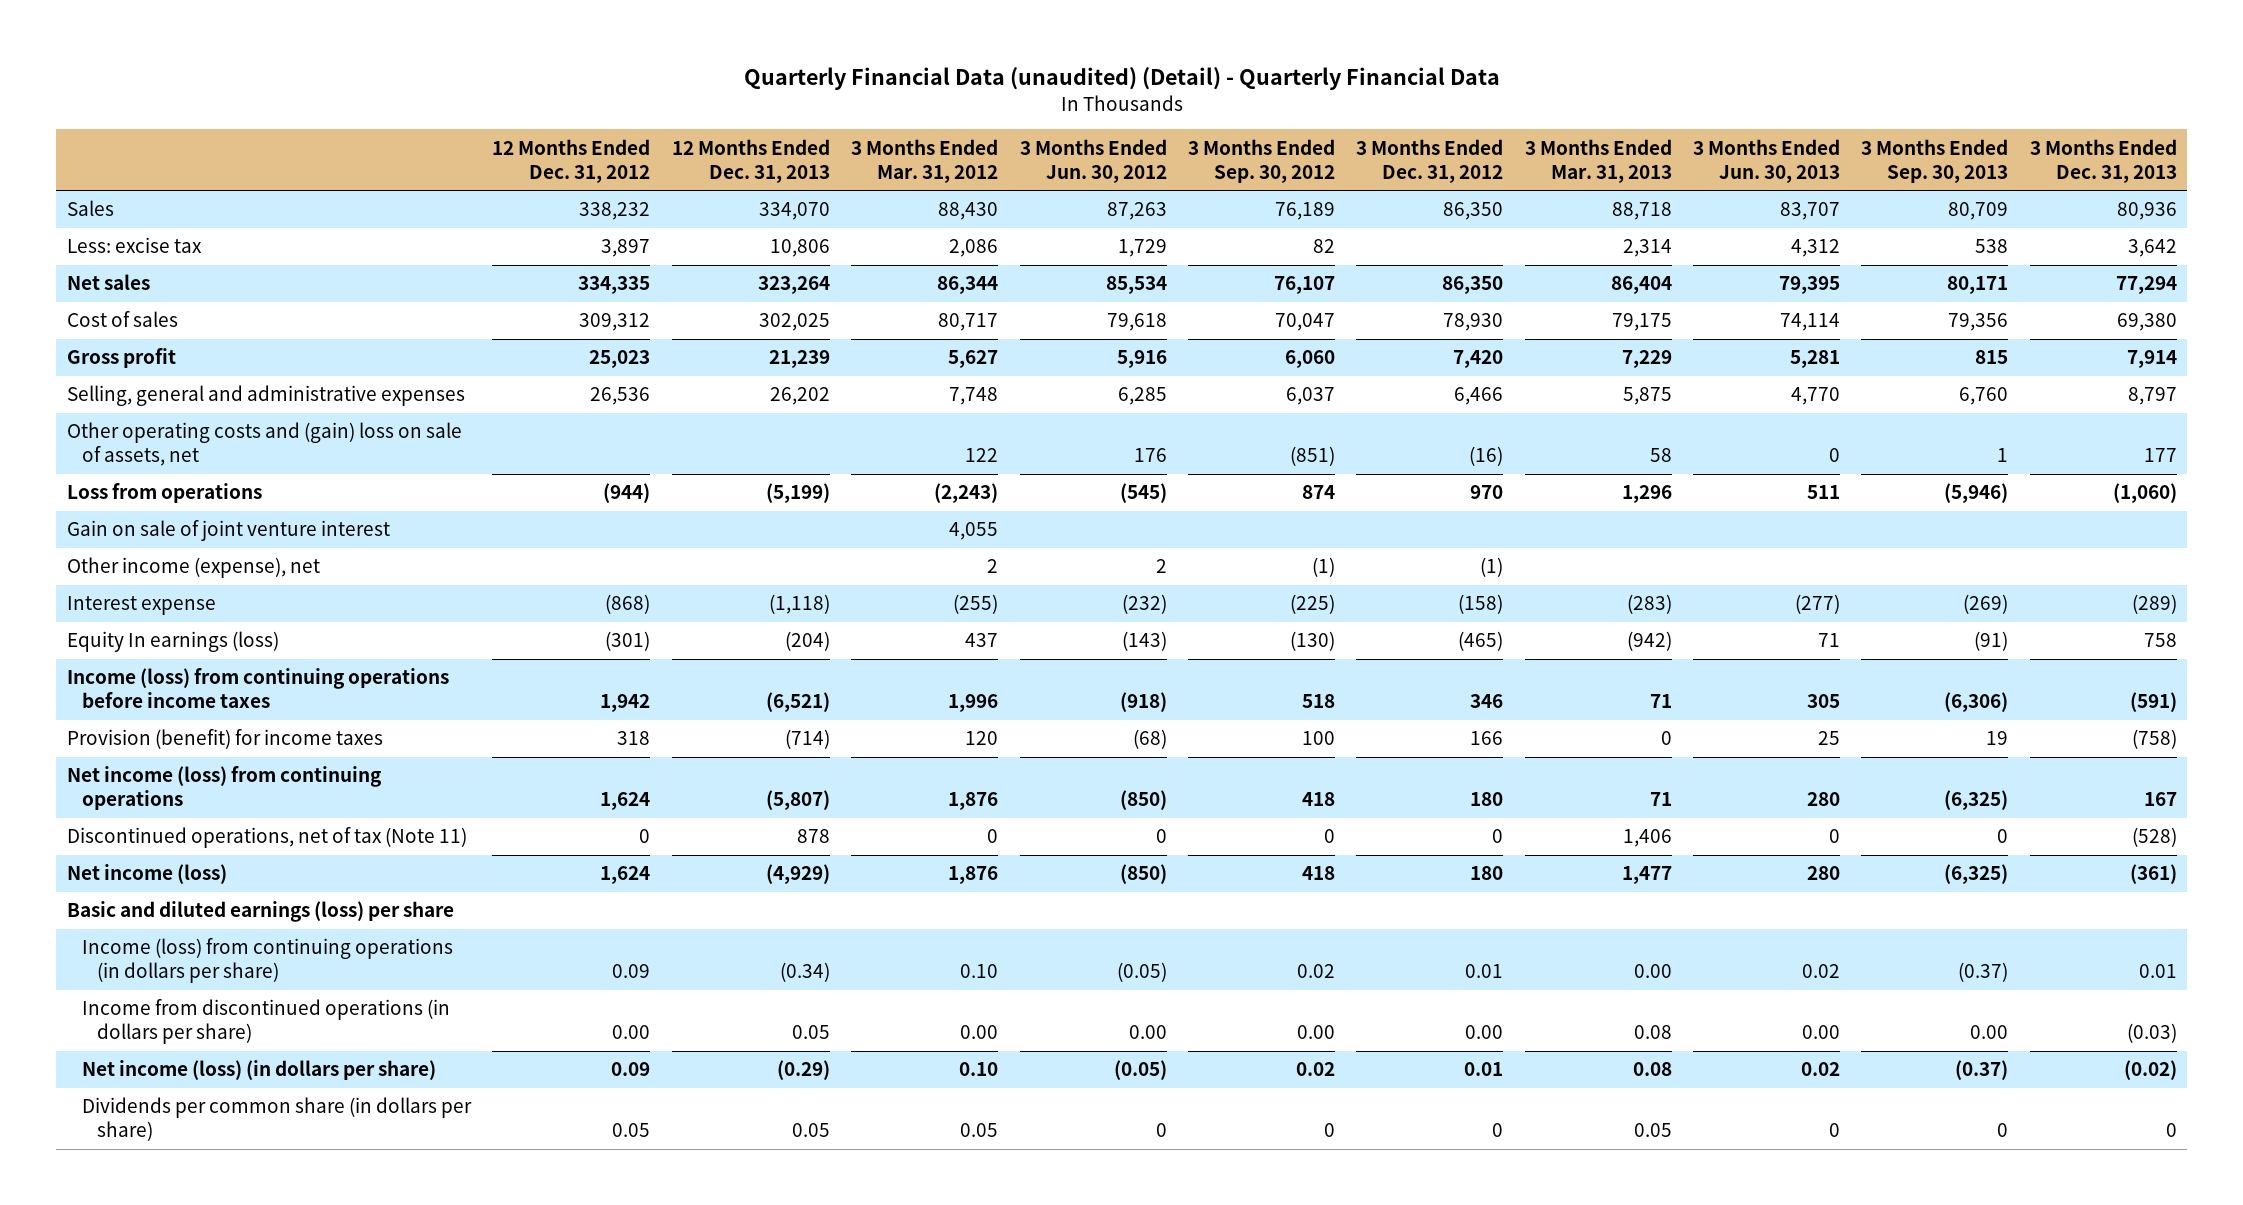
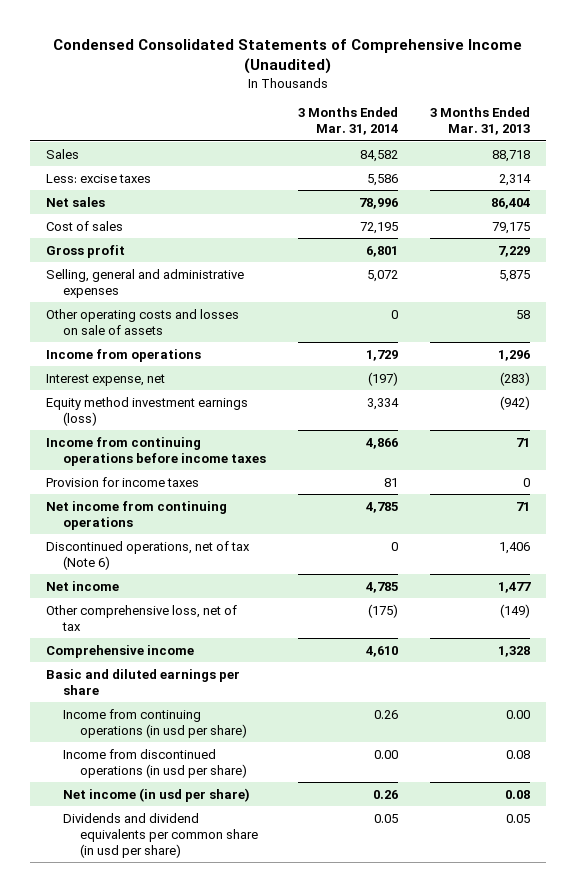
[743,67,1500,91] Quarterly Financial Data (unaudited) (Detail) - Quarterly Financial Data -> [53,39,523,75] Condensed Consolidated Statements of Comprehensive Income (Unaudited)
[492,138,651,183] 12 Months Ended Dec. 31, 2012 -> none
[671,138,830,183] 12 Months Ended Dec. 31, 2013 -> none
[851,138,999,183] 3 Months Ended Mar. 31, 2012 -> none
[1019,138,1167,183] 3 Months Ended Jun. 30, 2012 -> none
[1187,138,1335,183] 3 Months Ended Sep. 30, 2012 -> none
[1356,138,1504,183] 3 Months Ended Dec. 31, 2012 -> none
[1693,138,1841,183] 3 Months Ended Jun. 30, 2013 -> none
[1861,138,2009,183] 3 Months Ended Sep. 30, 2013 -> none
[2029,138,2177,183] 3 Months Ended Dec. 31, 2013 -> none
none -> [298,107,399,136] 3 Months Ended Mar. 31, 2014
[66,237,202,254] Less: excise tax -> [46,173,152,183] Less: excise taxes
[66,520,390,542] Gain on sale of joint venture interest -> none
[66,557,320,579] Other income (expense), net -> none
[66,422,462,467] Other operating costs and (gain) loss on sale of assets, net -> [46,308,240,335] Other operating costs and losses on sale of assets
[66,483,262,504] Loss from operations -> [46,348,202,362] Income from operations
[66,596,216,616] Interest expense -> [46,373,166,386] Interest expense, net
[66,631,279,653] Equity In earnings (loss) -> [46,396,249,426] Equity method investment earnings (loss)
[66,668,449,709] Income (loss) from continuing operations before income taxes -> [46,436,266,466] Income from continuing operations before income taxes
[66,729,383,750] Provision (benefit) for income taxes -> [46,476,200,487] Provision for income taxes
[66,766,382,811] Net income (loss) from continuing operations -> [46,500,228,530] Net income from continuing operations
[66,827,467,849] Discontinued operations, net of tax (Note 11) -> [46,540,251,570] Discontinued operations, net of tax (Note 6)
[66,864,227,885] Net income (loss) -> [46,580,120,591] Net income
none -> [46,604,238,631] Other comprehensive loss, net of tax
none -> [46,644,195,658] Comprehensive income
[66,901,454,923] Basic and diluted earnings (loss) per share -> [46,668,241,695] Basic and diluted earnings per share
[82,938,454,984] Income (loss) from continuing operations (in dollars per share) -> [62,708,247,738] Income from continuing operations (in usd per share)
[82,999,451,1045] Income from discontinued operations (in dollars per share) -> [62,748,247,778] Income from discontinued operations (in usd per share)
[82,1060,437,1081] Net income (loss) (in dollars per share) -> [62,787,250,802] Net income (in usd per share)
[82,1097,473,1142] Dividends per common share (in dollars per share) -> [62,812,258,858] Dividends and dividend equivalents per common share (in usd per share)

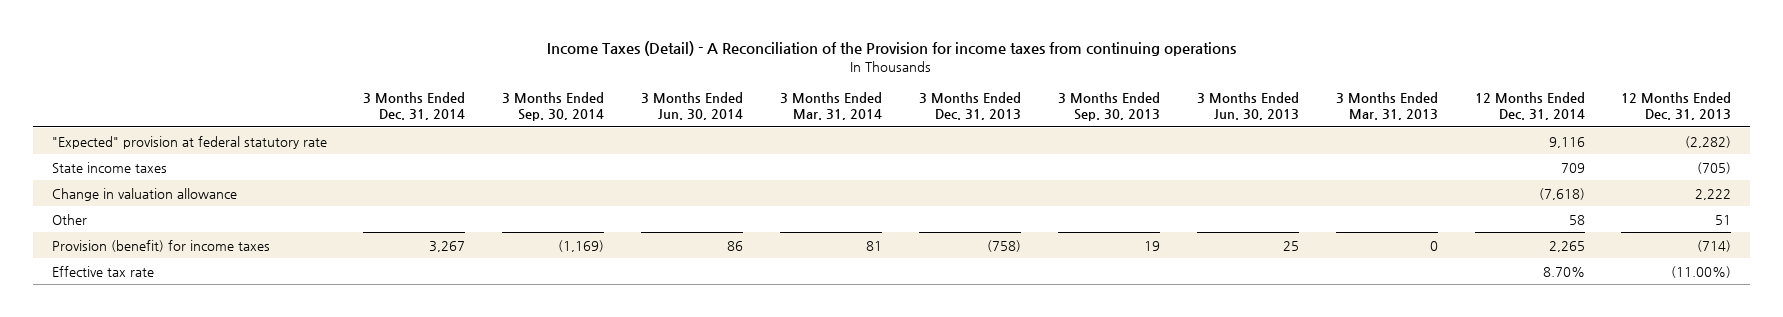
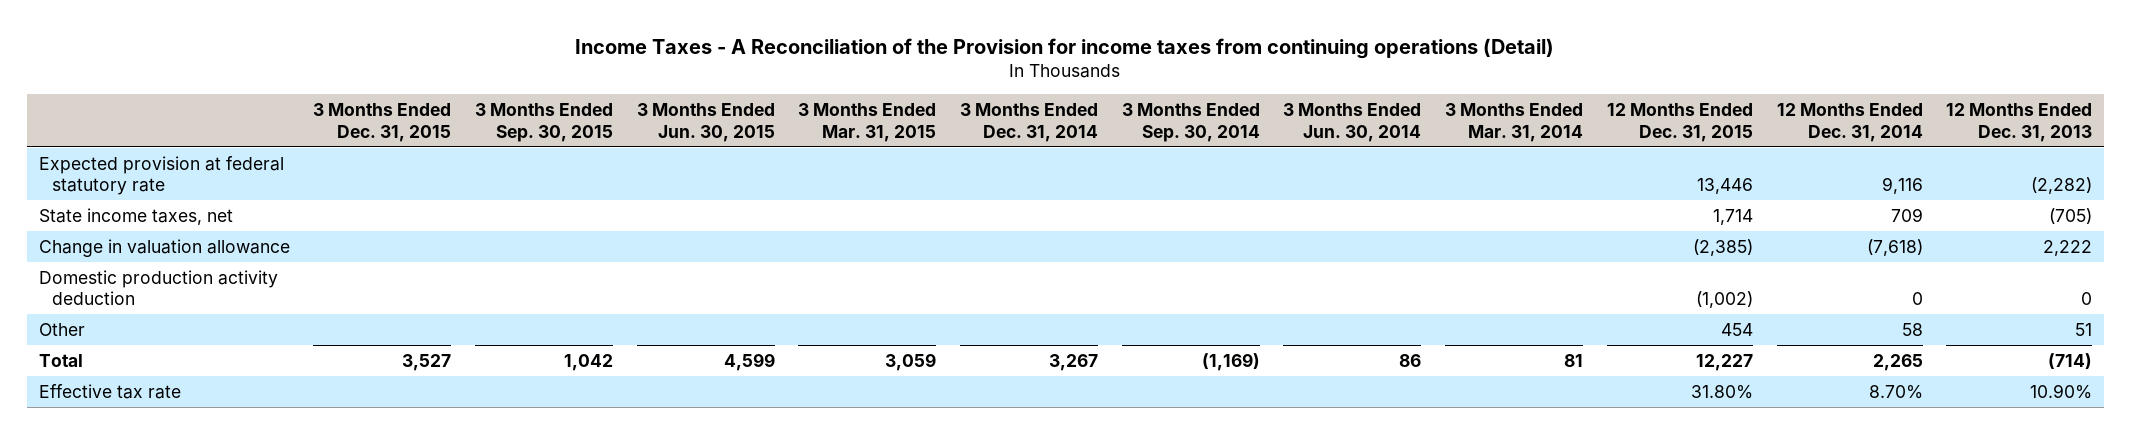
[547,41,1237,57] Income Taxes (Detail) - A Reconciliation of the Provision for income taxes from continuing operations -> [575,37,1555,59] Income Taxes - A Reconciliation of the Provision for income taxes from continuing operations (Detail)
[918,91,1021,121] 3 Months Ended Dec. 31, 2013 -> none
[1057,91,1160,122] 3 Months Ended Sep. 30, 2013 -> none
[1196,91,1299,121] 3 Months Ended Jun. 30, 2013 -> none
[1335,91,1438,121] 3 Months Ended Mar. 31, 2013 -> none
none -> [313,103,452,142] 3 Months Ended Dec. 31, 2015
none -> [474,103,613,142] 3 Months Ended Sep. 30, 2015
none -> [636,103,775,142] 3 Months Ended Jun. 30, 2015
none -> [798,103,937,142] 3 Months Ended Mar. 31, 2015
none -> [1606,103,1753,142] 12 Months Ended Dec. 31, 2015
[51,135,327,149] "Expected" provision at federal statutory rate -> [38,155,284,196] Expected provision at federal statutory rate
[51,161,167,173] State income taxes -> [38,207,233,225] State income taxes, net
none -> [38,269,278,306] Domestic production activity deduction
[51,239,270,252] Provision (benefit) for income taxes -> [38,353,83,367] Total
[1671,265,1732,278] (11.00%) -> [2030,383,2093,399] 10.90%

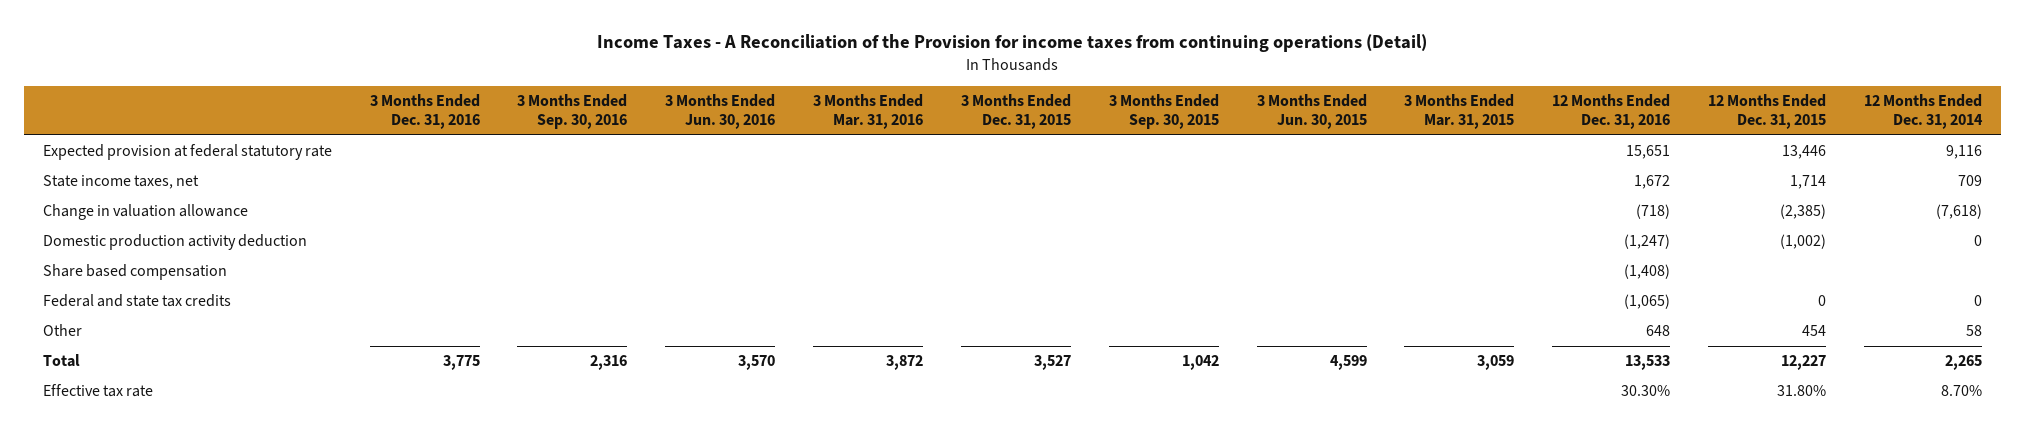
[960,103,1099,142] 3 Months Ended Dec. 31, 2014 -> none
[1121,103,1260,142] 3 Months Ended Sep. 30, 2014 -> none
[1283,103,1422,142] 3 Months Ended Jun. 30, 2014 -> none
[1445,103,1584,142] 3 Months Ended Mar. 31, 2014 -> none
[1946,103,2093,142] 12 Months Ended Dec. 31, 2013 -> none
none -> [369,94,480,129] 3 Months Ended Dec. 31, 2016
none -> [517,94,628,129] 3 Months Ended Sep. 30, 2016
none -> [665,94,776,129] 3 Months Ended Jun. 30, 2016
none -> [813,94,924,129] 3 Months Ended Mar. 31, 2016
none -> [1552,94,1671,129] 12 Months Ended Dec. 31, 2016
none -> [42,264,227,281] Share based compensation
none -> [42,294,231,308] Federal and state tax credits

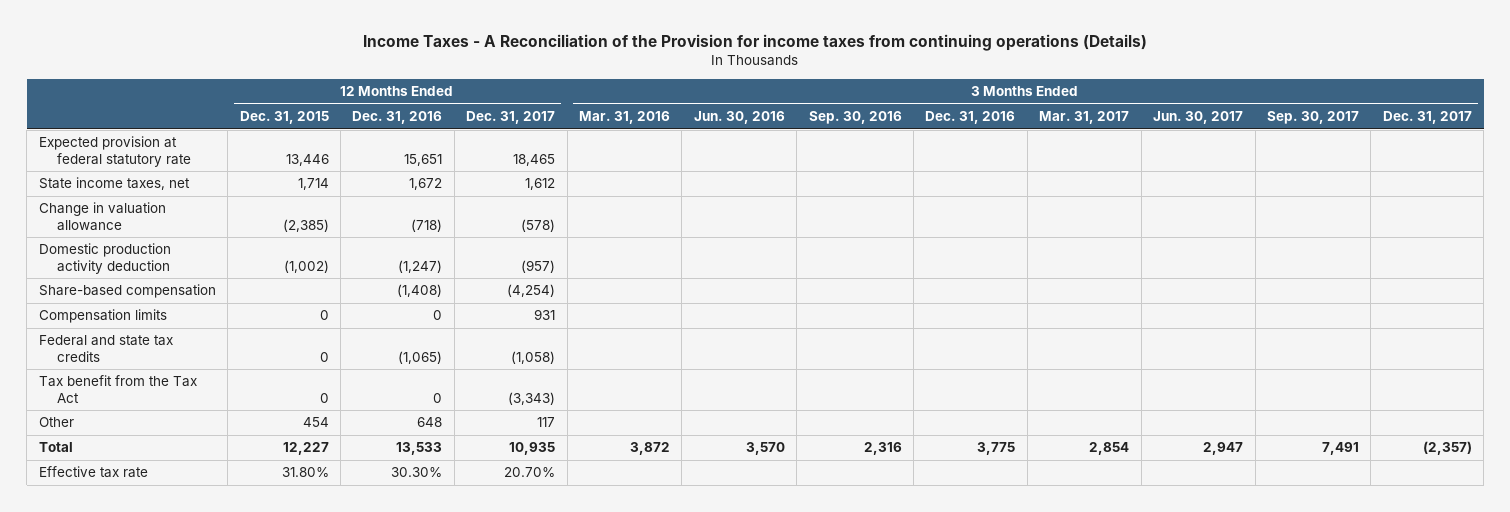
[597,34,1428,53] Income Taxes - A Reconciliation of the Provision for income taxes from continuing operations (Detail) -> [363,34,1148,52] Income Taxes - A Reconciliation of the Provision for income taxes from continuing operations (Details)
[960,94,1071,129] 3 Months Ended Dec. 31, 2015 -> none
[1108,94,1219,129] 3 Months Ended Sep. 30, 2015 -> none
[1256,94,1367,129] 3 Months Ended Jun. 30, 2015 -> none
[1404,94,1515,129] 3 Months Ended Mar. 31, 2015 -> none
[1863,94,1983,129] 12 Months Ended Dec. 31, 2014 -> none
none -> [466,111,556,125] Dec. 31, 2017
none -> [1039,111,1130,125] Mar. 31, 2017
none -> [1153,111,1244,125] Jun. 30, 2017
none -> [1266,111,1359,125] Sep. 30, 2017
none -> [1382,111,1472,125] Dec. 31, 2017
[42,264,227,281] Share based compensation -> [38,284,216,299] Share-based compensation
none -> [38,309,167,324] Compensation limits
none -> [38,375,197,403] Tax benefit from the Tax Act

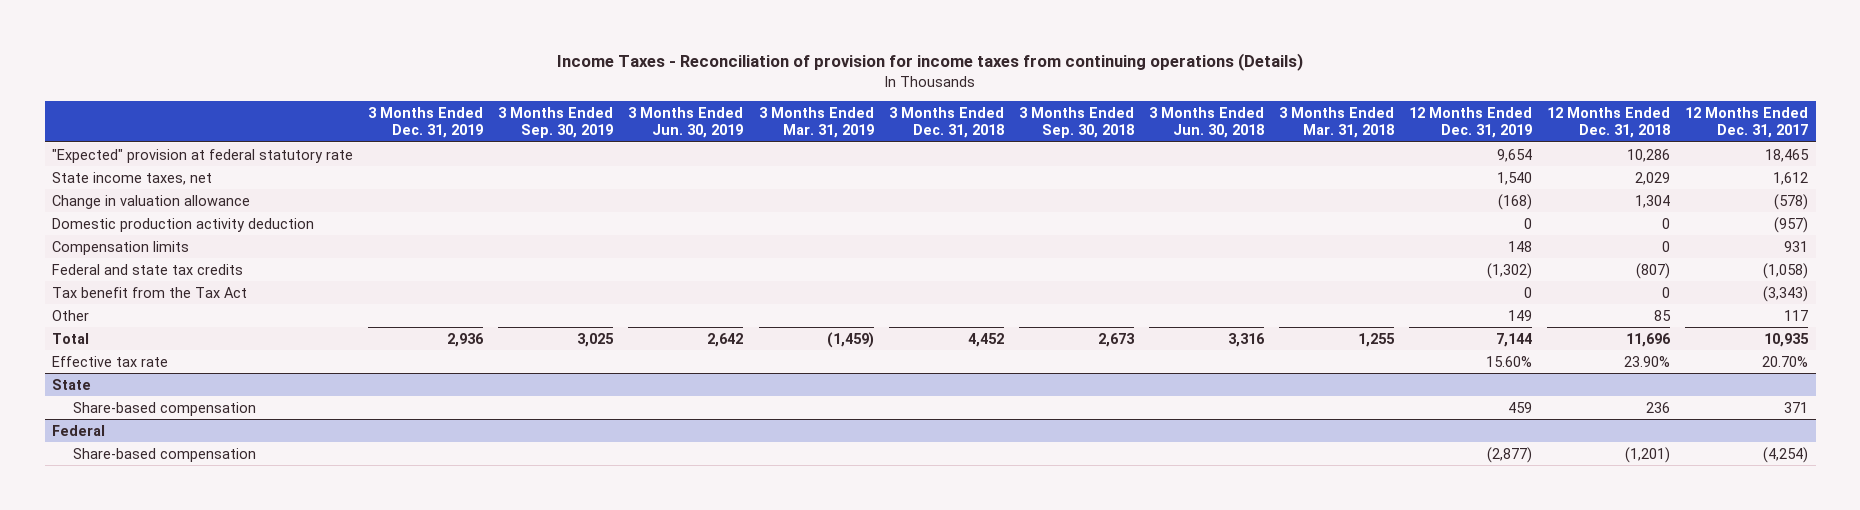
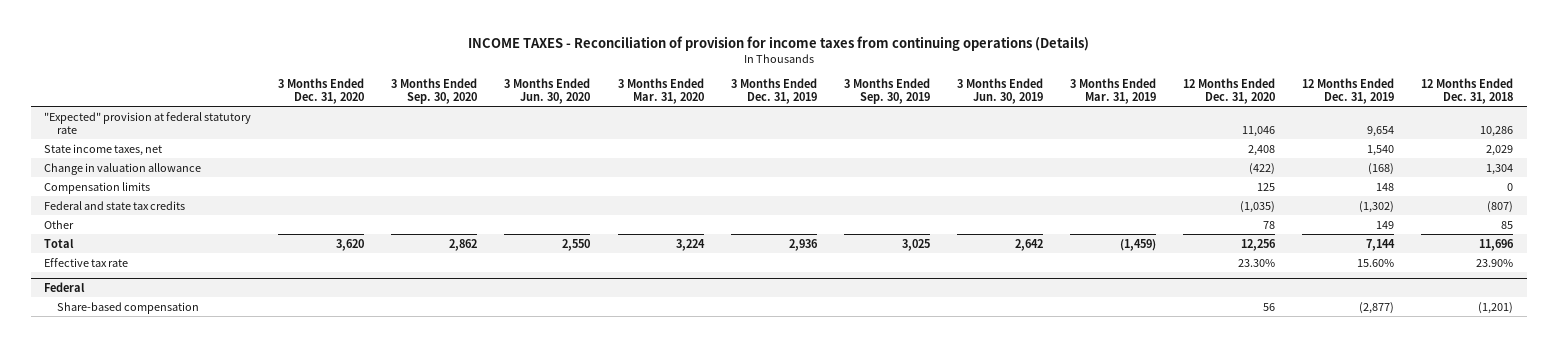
[557,53,1304,72] Income Taxes - Reconciliation of provision for income taxes from continuing operations (Details) -> [467,35,1089,51] INCOME TAXES - Reconciliation of provision for income taxes from continuing operations (Details)
[888,107,1004,139] 3 Months Ended Dec. 31, 2018 -> none
[1018,107,1134,139] 3 Months Ended Sep. 30, 2018 -> none
[1148,107,1264,139] 3 Months Ended Jun. 30, 2018 -> none
[1278,107,1394,139] 3 Months Ended Mar. 31, 2018 -> none
[1685,107,1809,139] 12 Months Ended Dec. 31, 2017 -> none
none -> [278,77,365,105] 3 Months Ended Dec. 31, 2020
none -> [391,77,478,105] 3 Months Ended Sep. 30, 2020
none -> [504,77,591,105] 3 Months Ended Jun. 30, 2020
none -> [617,77,704,105] 3 Months Ended Mar. 31, 2020
none -> [1183,77,1276,105] 12 Months Ended Dec. 31, 2020
[52,217,315,232] Domestic production activity deduction -> none
[52,286,248,298] Tax benefit from the Tax Act -> none
[52,378,92,390] State -> none
[72,401,256,416] Share-based compensation -> none

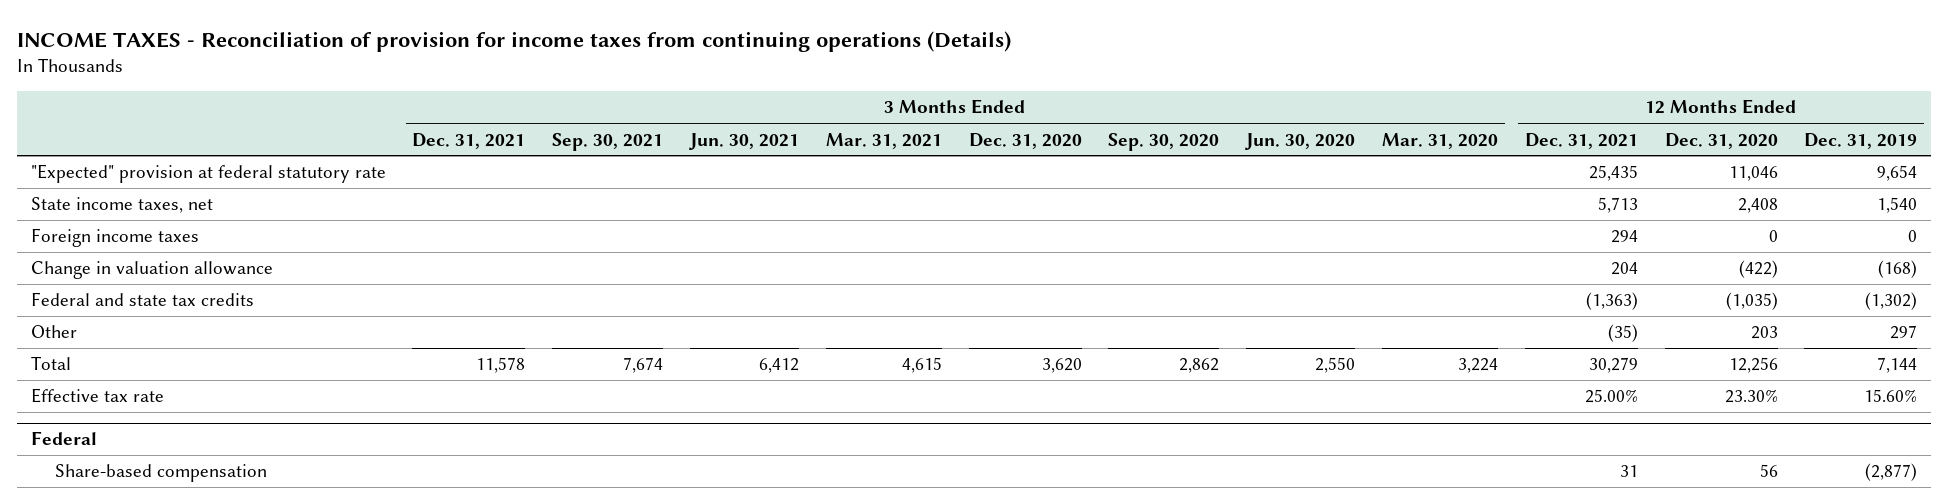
[730,77,817,105] 3 Months Ended Dec. 31, 2019 -> none
[843,77,930,105] 3 Months Ended Sep. 30, 2019 -> none
[956,77,1043,105] 3 Months Ended Jun. 30, 2019 -> none
[1070,77,1157,105] 3 Months Ended Mar. 31, 2019 -> none
[1421,77,1514,105] 12 Months Ended Dec. 31, 2018 -> none
none -> [412,132,526,149] Dec. 31, 2021
none -> [552,132,664,151] Sep. 30, 2021
none -> [688,132,799,150] Jun. 30, 2021
none -> [825,132,942,149] Mar. 31, 2021
none -> [1524,132,1638,149] Dec. 31, 2021
none -> [30,228,199,248] Foreign income taxes
[44,181,151,194] Compensation limits -> none
[1263,220,1276,229] 78 -> [1750,326,1778,340] 203
[1376,220,1395,229] 149 -> [1890,325,1918,340] 297

